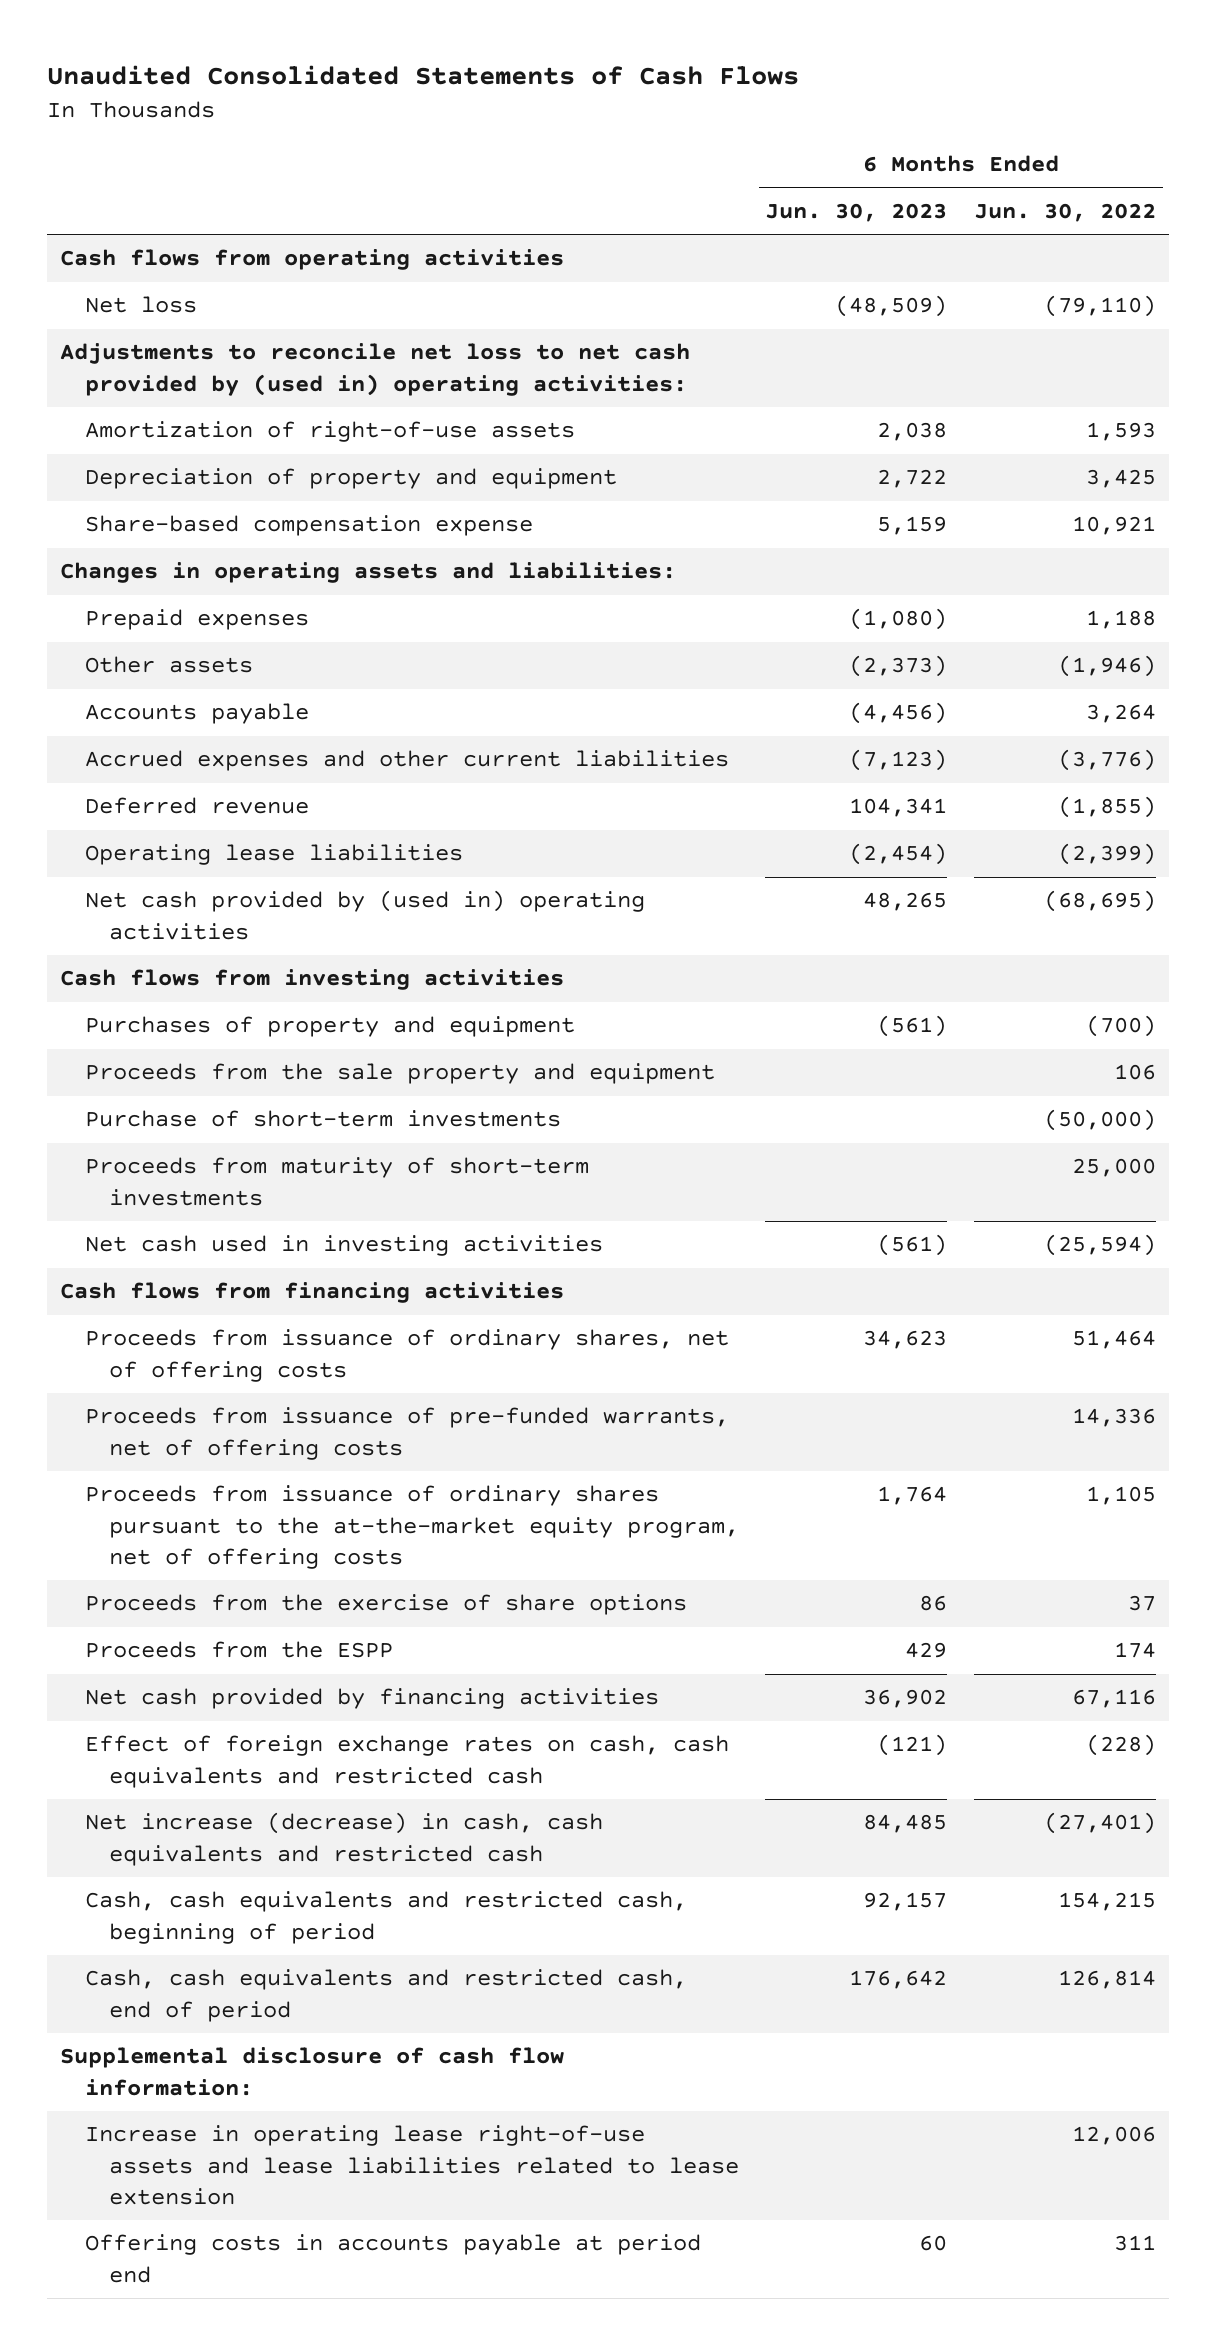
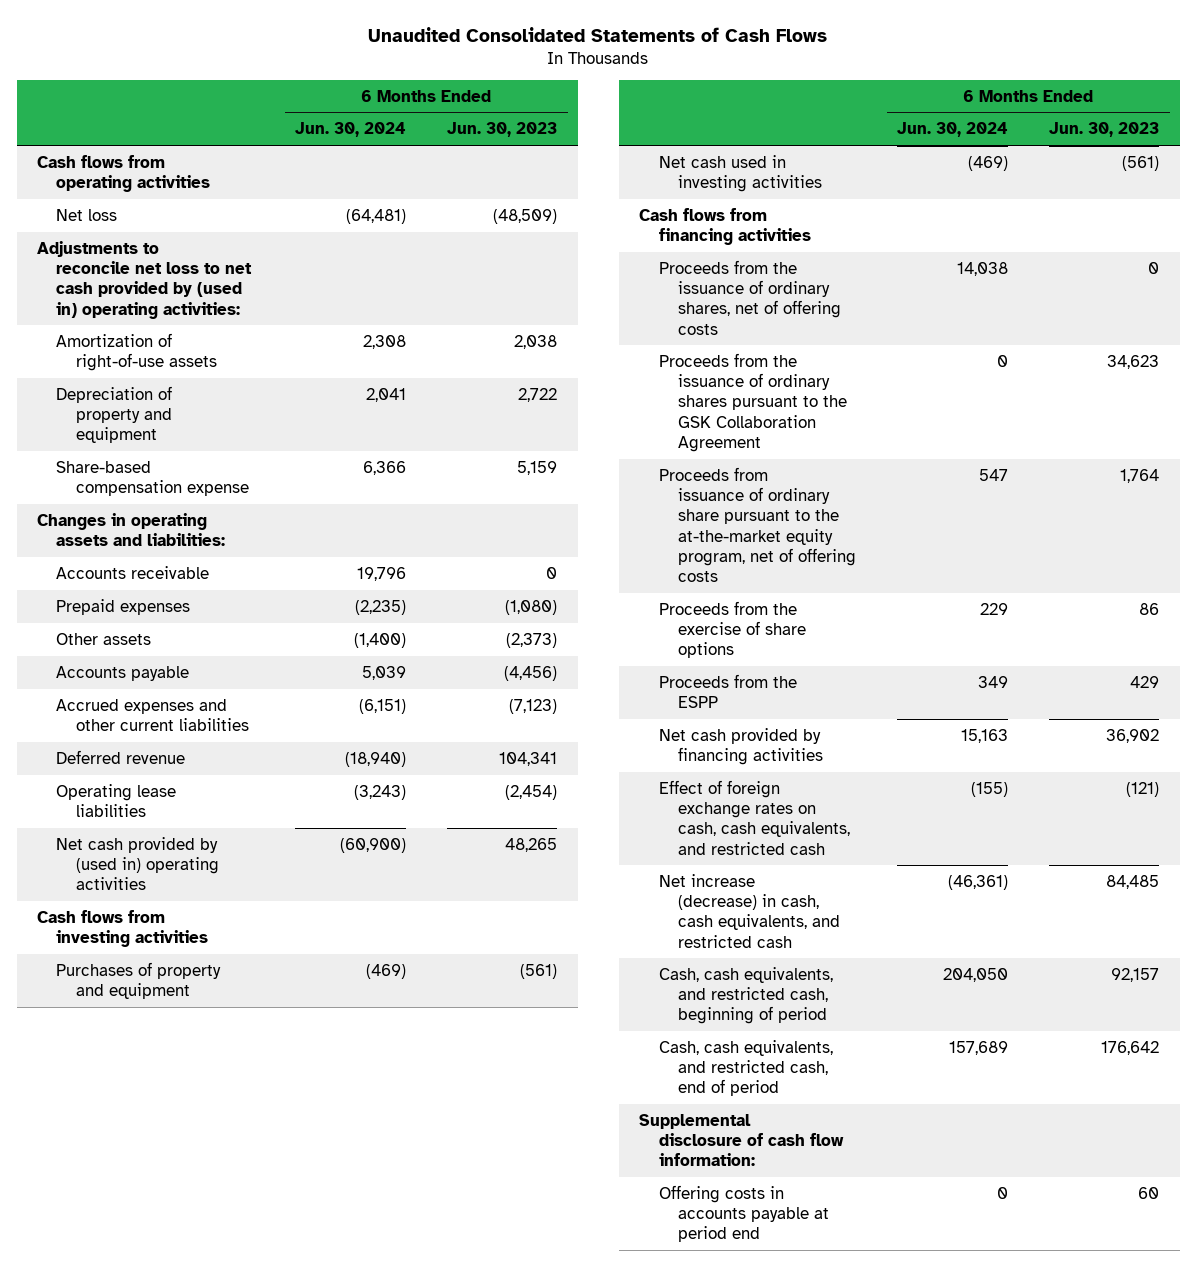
[973,203,1156,223] Jun. 30, 2022 -> none
none -> [295,122,407,138] Jun. 30, 2024
none -> [56,565,210,579] Accounts receivable
[84,1063,715,1085] Proceeds from the sale property and equipment -> none
[84,1110,561,1128] Purchase of short-term investments -> none
[84,1157,589,1206] Proceeds from maturity of short-term investments -> none
[84,1407,729,1460] Proceeds from issuance of pre-funded warrants, net of offering costs -> none
[84,1329,729,1382] Proceeds from issuance of ordinary shares, net of offering costs -> [658,259,841,335] Proceeds from the issuance of ordinary shares, net of offering costs
[863,1330,948,1350] 34,623 -> [1148,261,1160,274] 0
none -> [658,352,847,453] Proceeds from the issuance of ordinary shares pursuant to the GSK Collaboration Agreement
[84,1485,739,1569] Proceeds from issuance of ordinary shares pursuant to the at-the-market equity program, net of offering costs -> [658,466,856,583] Proceeds from issuance of ordinary share pursuant to the at-the-market equity program, net of offering costs
[84,1735,729,1788] Effect of foreign exchange rates on cash, cash equivalents and restricted cash -> [658,779,850,855] Effect of foreign exchange rates on cash, cash equivalents, and restricted cash
[84,1812,603,1866] Net increase (decrease) in cash, cash equivalents and restricted cash -> [658,873,840,948] Net increase (decrease) in cash, cash equivalents, and restricted cash
[84,1891,687,1944] Cash, cash equivalents and restricted cash, beginning of period -> [658,966,833,1025] Cash, cash equivalents, and restricted cash, beginning of period
[84,1969,687,2022] Cash, cash equivalents and restricted cash, end of period -> [658,1039,833,1097] Cash, cash equivalents, and restricted cash, end of period
[84,2125,739,2205] Increase in operating lease right-of-use assets and lease liabilities related to lease extension -> none

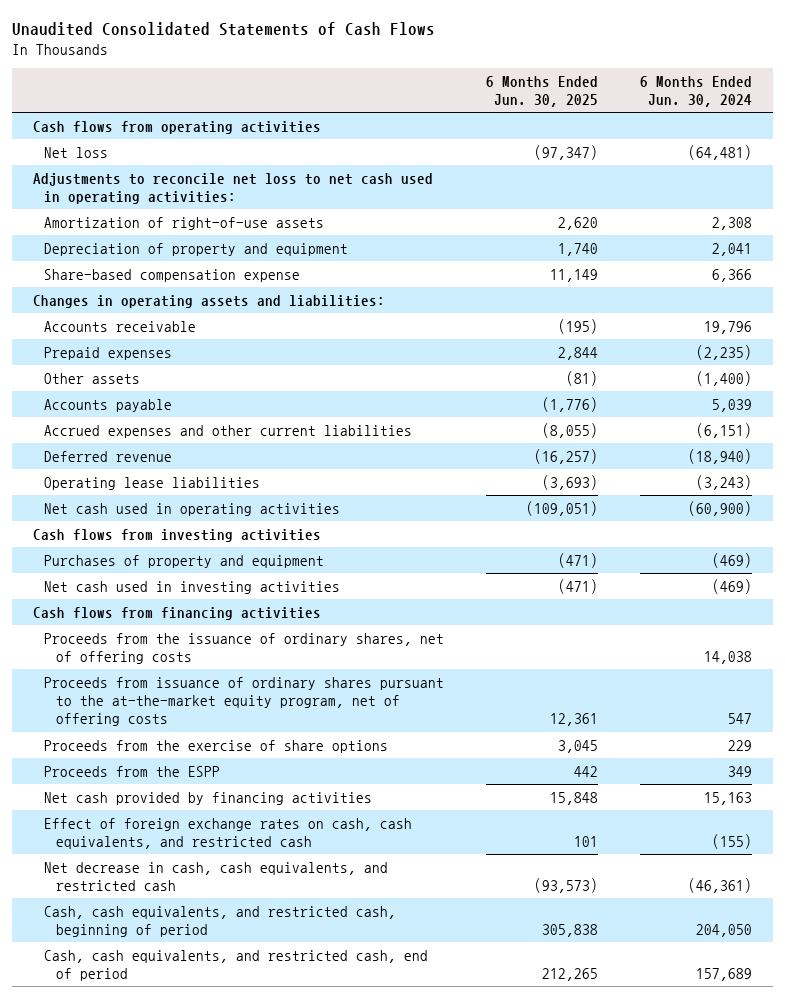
[447,122,558,138] Jun. 30, 2023 -> none
none -> [486,75,599,107] 6 Months Ended Jun. 30, 2025
[37,240,253,319] Adjustments to reconcile net loss to net cash provided by (used in) operating activities: -> [32,172,433,204] Adjustments to reconcile net loss to net cash used in operating activities:
[56,836,219,891] Net cash provided by (used in) operating activities -> [44,502,341,516] Net cash used in operating activities
[658,352,847,453] Proceeds from the issuance of ordinary shares pursuant to the GSK Collaboration Agreement -> none
[658,466,856,583] Proceeds from issuance of ordinary share pursuant to the at-the-market equity program, net of offering costs -> [44,676,445,727] Proceeds from issuance of ordinary shares pursuant to the at-the-market equity program, net of offering costs
[658,873,840,948] Net increase (decrease) in cash, cash equivalents, and restricted cash -> [44,861,389,891] Net decrease in cash, cash equivalents, and restricted cash
[639,1113,844,1167] Supplemental disclosure of cash flow information: -> none
[658,1184,829,1243] Offering costs in accounts payable at period end -> none

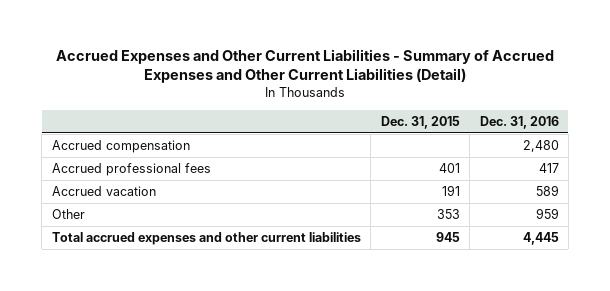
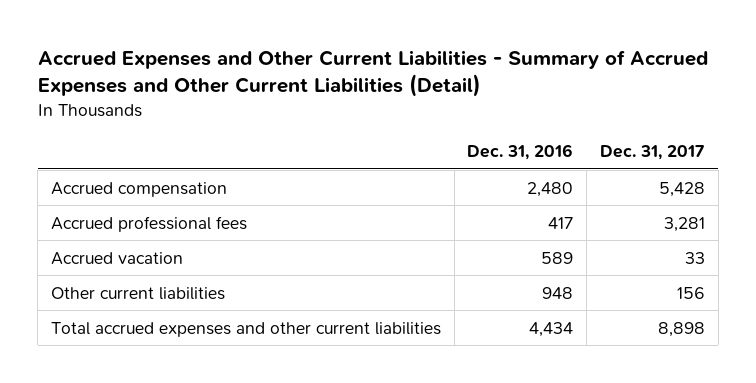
[380,115,460,129] Dec. 31, 2015 -> none
none -> [600,145,706,161] Dec. 31, 2017
[51,209,85,220] Other -> none
none -> [50,286,225,300] Other current liabilities
[522,232,559,246] 4,445 -> [529,321,574,337] 4,434

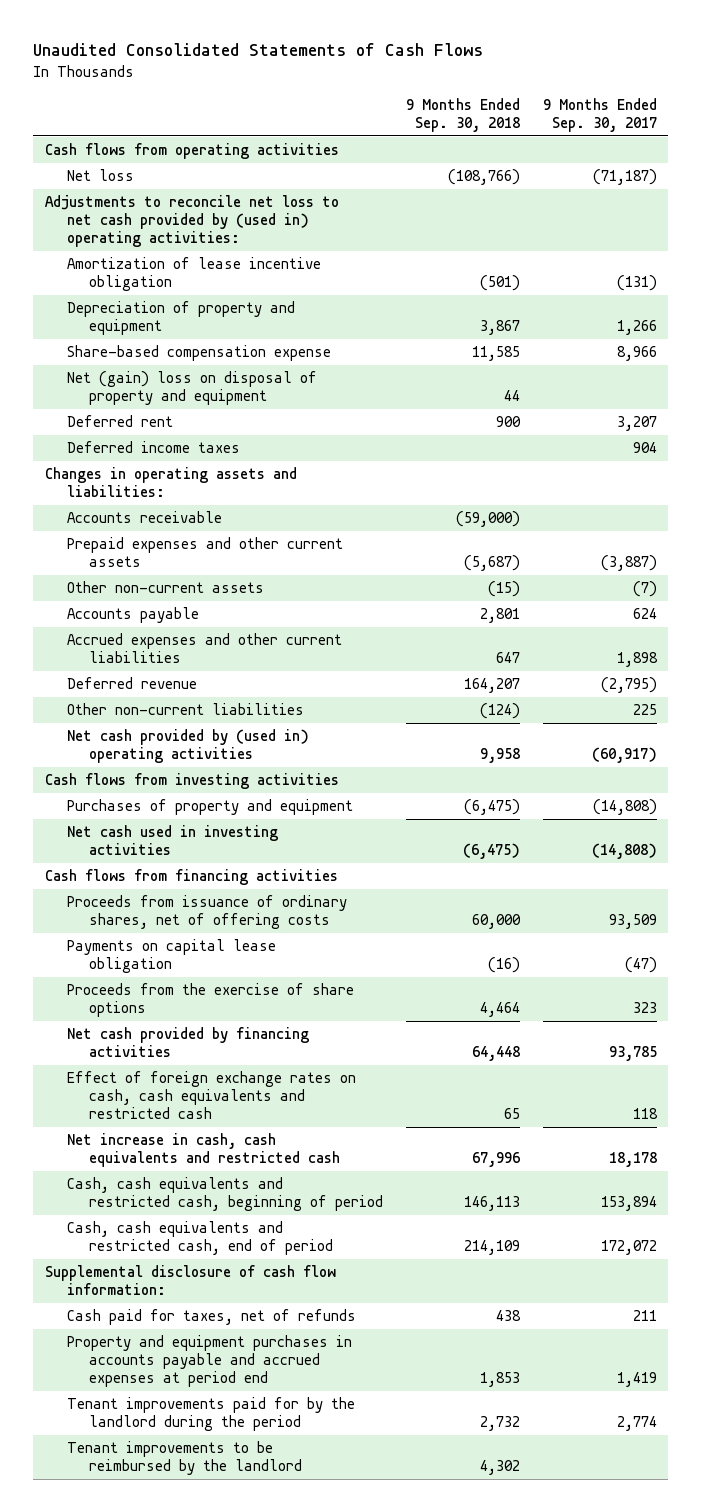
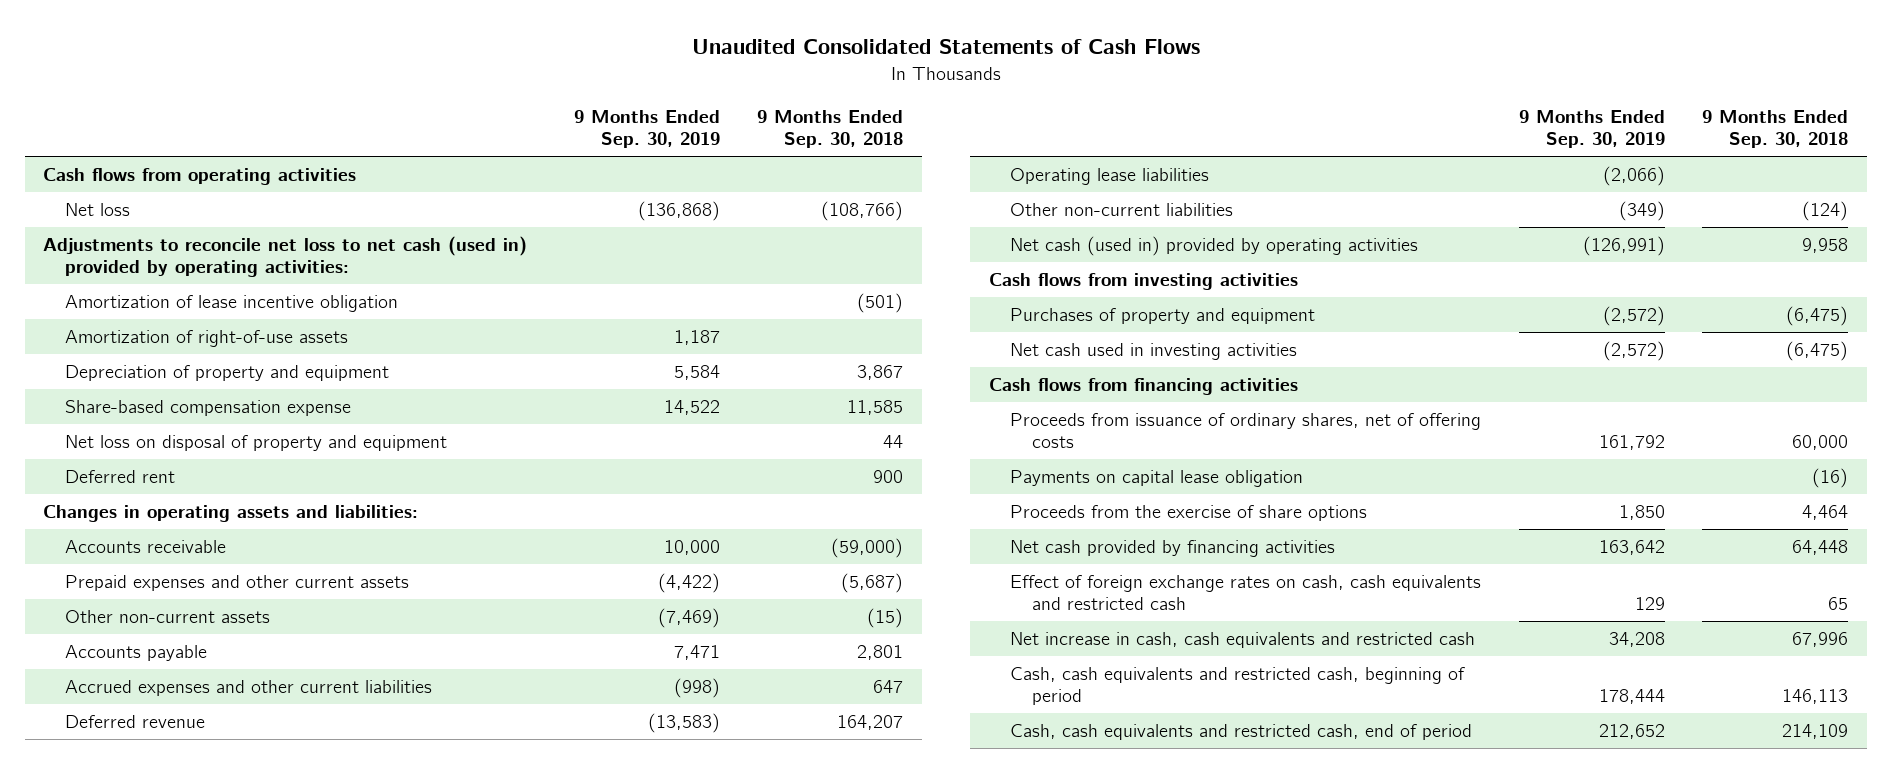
[542,97,657,132] 9 Months Ended Sep. 30, 2017 -> none
none -> [573,109,720,149] 9 Months Ended Sep. 30, 2019
[44,195,339,248] Adjustments to reconcile net loss to net cash provided by (used in) operating activities: -> [43,235,528,278] Adjustments to reconcile net loss to net cash (used in) provided by operating activities:
none -> [65,329,349,347] Amortization of right-of-use assets
[66,371,317,406] Net (gain) loss on disposal of property and equipment -> [65,434,448,451] Net loss on disposal of property and equipment
[66,441,240,454] Deferred income taxes -> none
none -> [1010,167,1210,185] Operating lease liabilities
[66,729,309,764] Net cash provided by (used in) operating activities -> [1010,235,1419,256] Net cash (used in) provided by operating activities
[44,1265,336,1296] Supplemental disclosure of cash flow information: -> none
[66,1309,356,1326] Cash paid for taxes, net of refunds -> none
[66,1335,352,1388] Property and equipment purchases in accounts payable and accrued expenses at period end -> none
[66,1397,355,1432] Tenant improvements paid for by the landlord during the period -> none
[66,1441,302,1476] Tenant improvements to be reimbursed by the landlord -> none

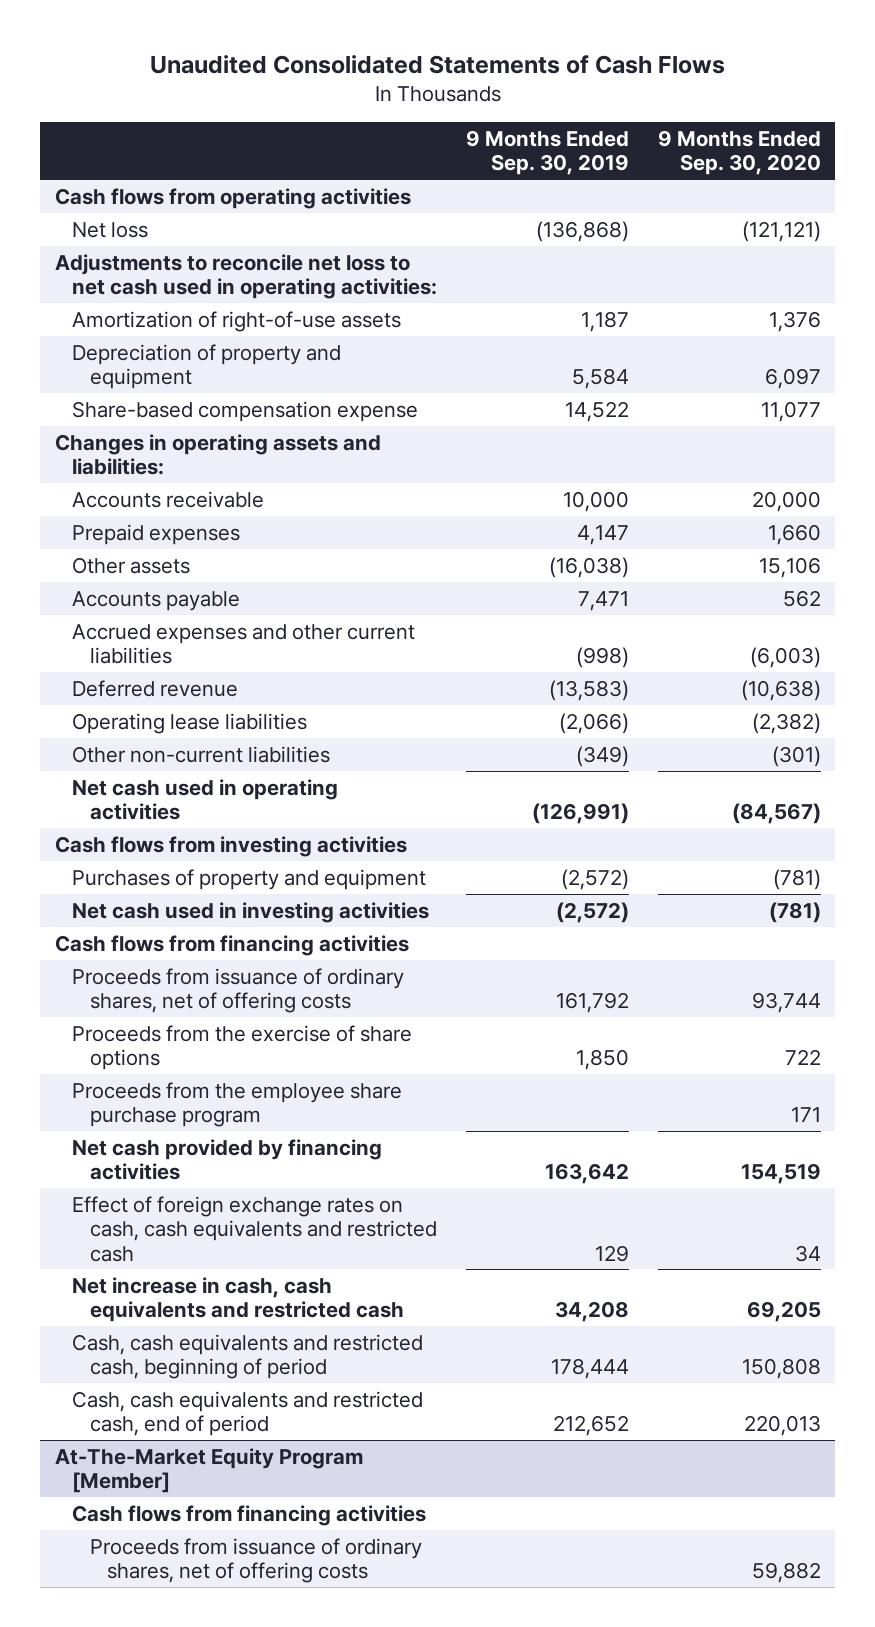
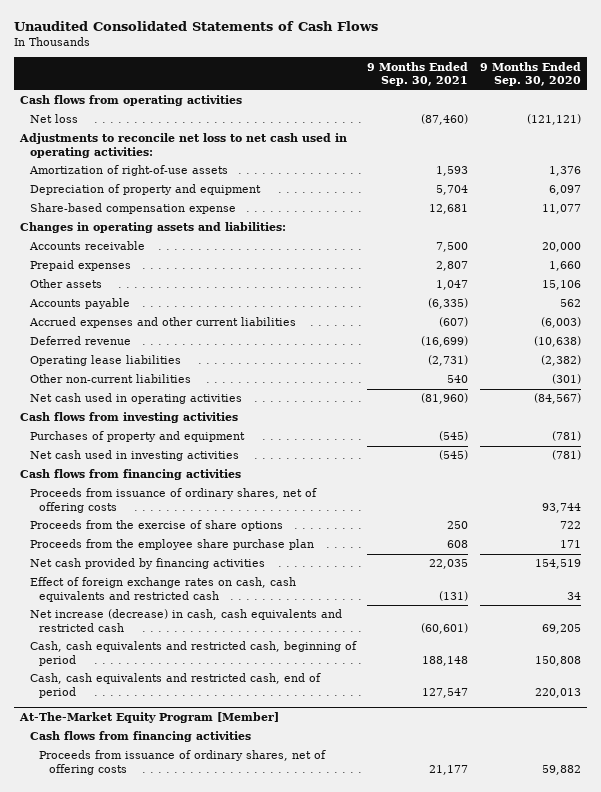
[465,130,629,176] 9 Months Ended Sep. 30, 2019 -> none
none -> [367,61,469,87] 9 Months Ended Sep. 30, 2021
[72,1081,403,1128] Proceeds from the employee share purchase program -> [29,539,314,551] Proceeds from the employee share purchase plan
[72,1276,404,1323] Net increase in cash, cash equivalents and restricted cash -> [29,609,342,632] Net increase (decrease) in cash, cash equivalents and restricted cash

